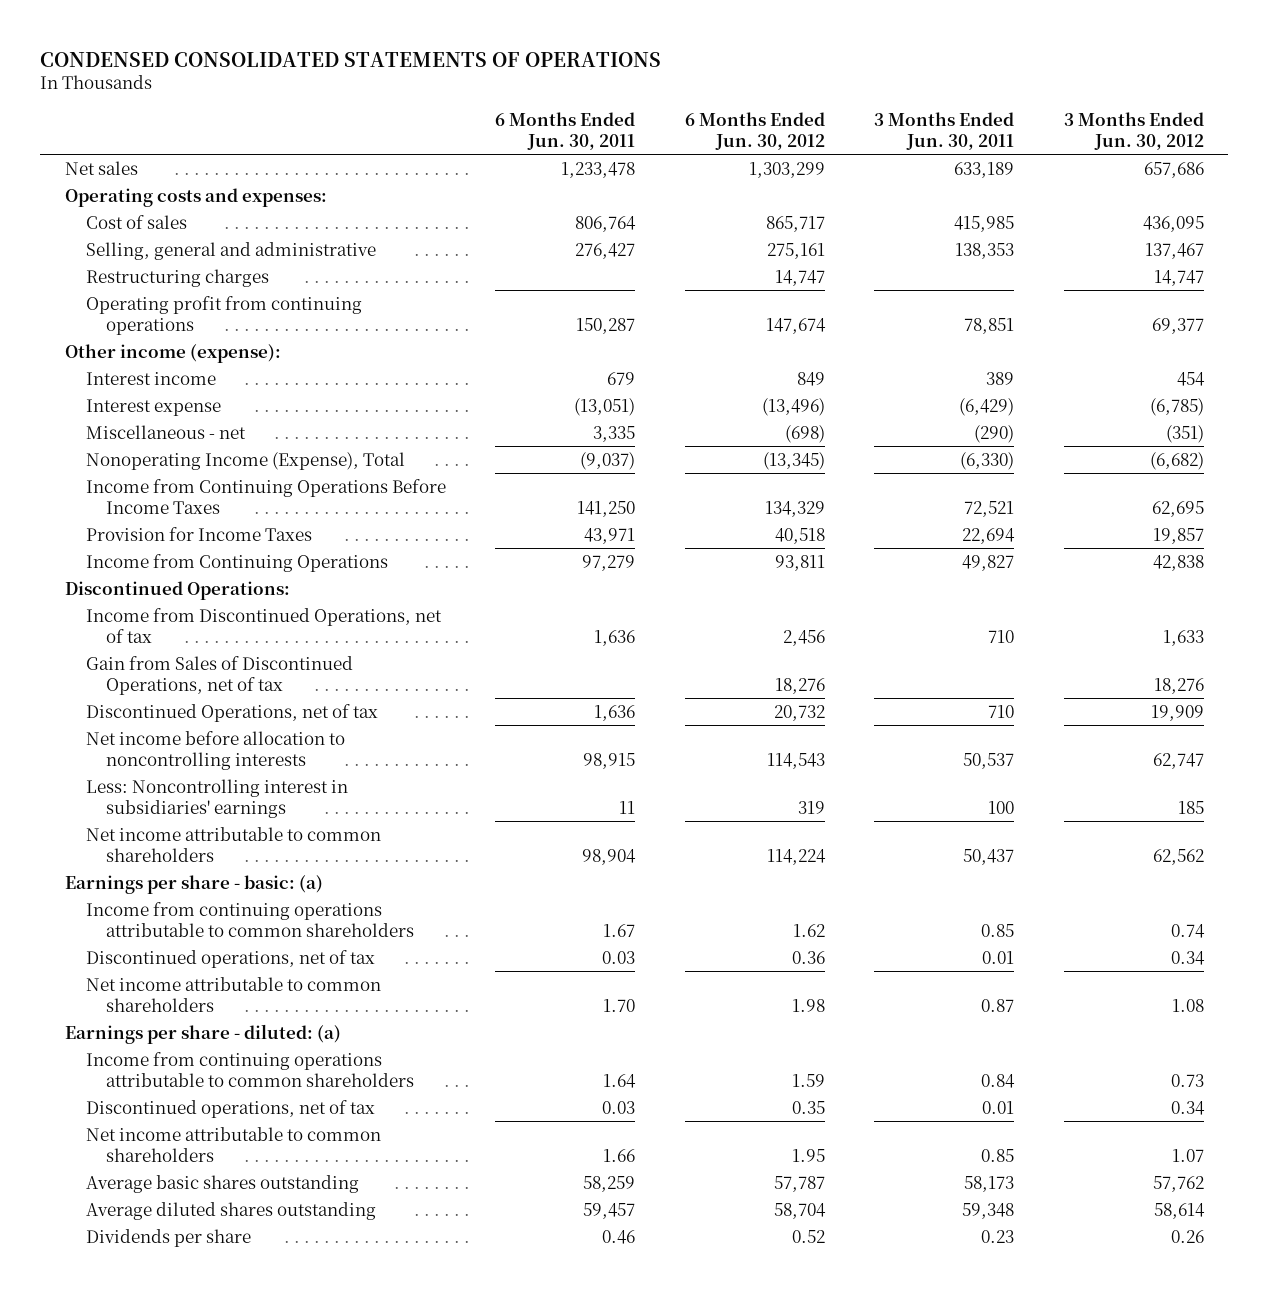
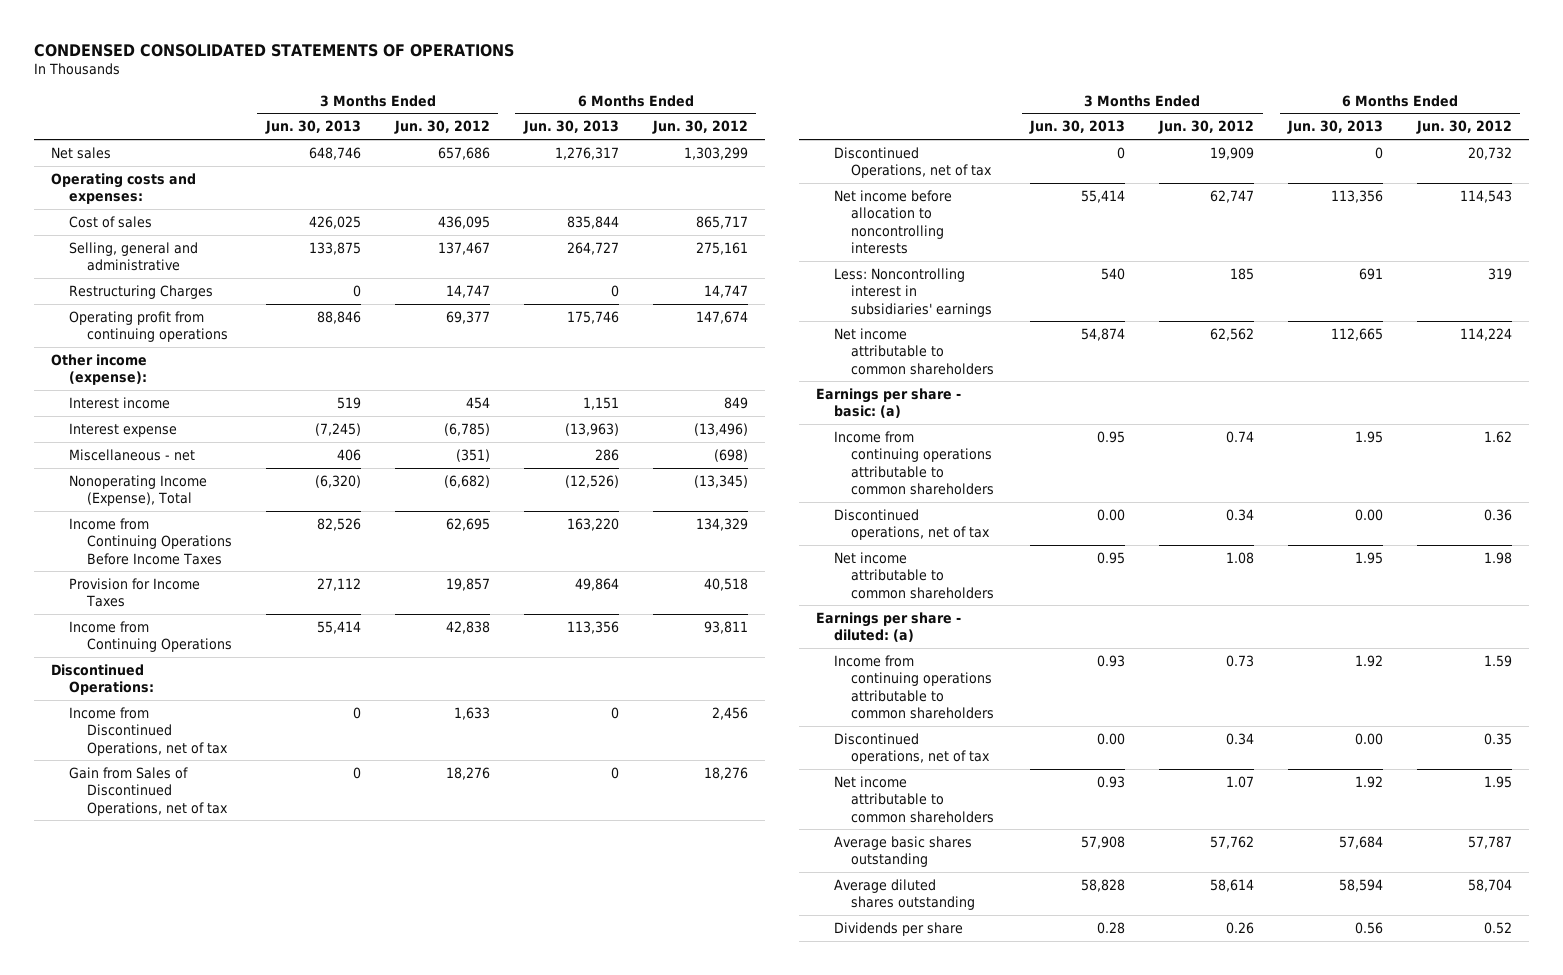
[495,111,636,151] 6 Months Ended Jun. 30, 2011 -> none
[874,111,1015,151] 3 Months Ended Jun. 30, 2011 -> none
none -> [264,120,361,135] Jun. 30, 2013
none -> [522,120,619,135] Jun. 30, 2013
[85,268,269,287] Restructuring charges -> [69,284,214,299] Restructuring Charges

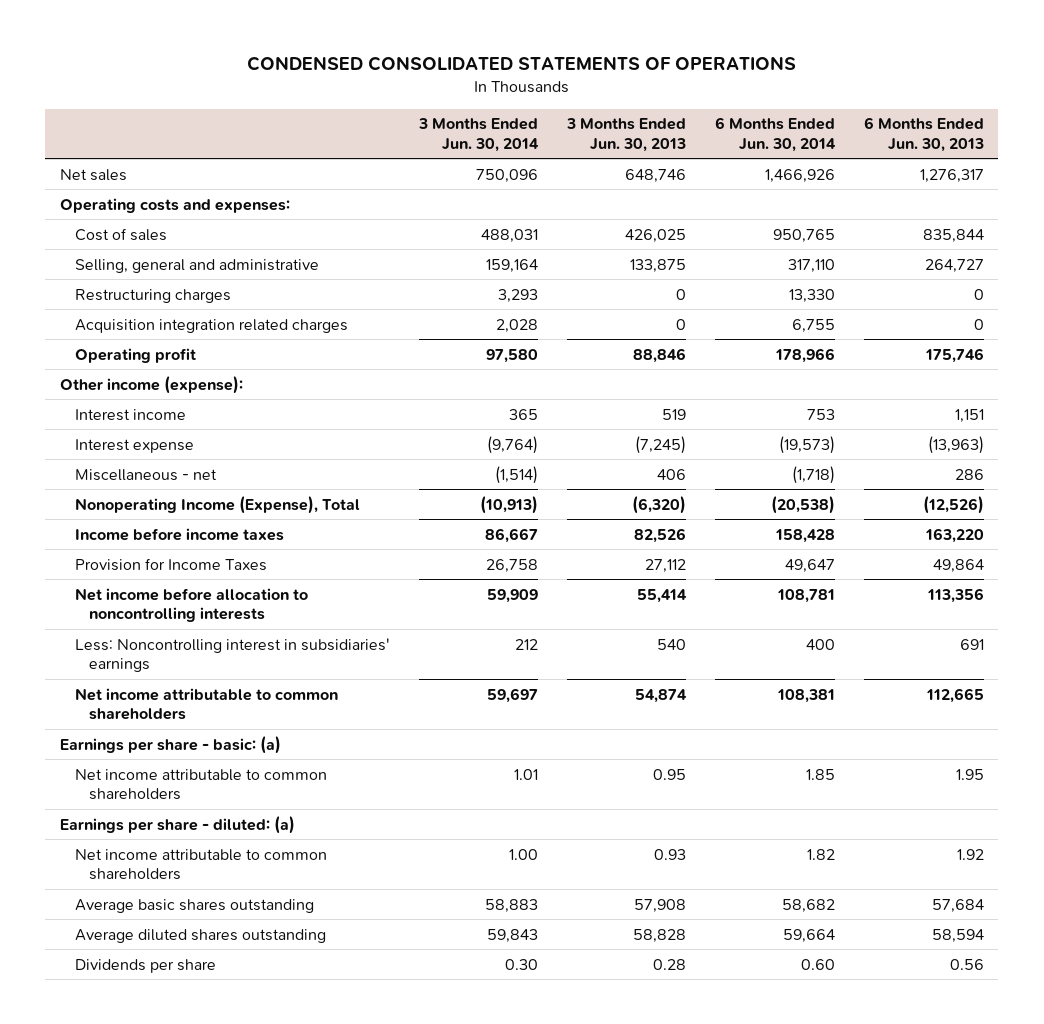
[393,120,490,135] Jun. 30, 2012 -> none
[651,120,748,135] Jun. 30, 2012 -> none
none -> [417,118,539,152] 3 Months Ended Jun. 30, 2014
none -> [714,117,836,152] 6 Months Ended Jun. 30, 2014
[69,284,214,299] Restructuring Charges -> [74,288,231,303] Restructuring charges
none -> [74,318,348,333] Acquisition integration related charges
[69,310,229,343] Operating profit from continuing operations -> [74,347,196,363] Operating profit
[69,517,233,565] Income from Continuing Operations Before Income Taxes -> [74,527,284,541] Income before income taxes
[69,620,233,653] Income from Continuing Operations -> none
[51,663,155,696] Discontinued Operations: -> none
[69,706,229,756] Income from Discontinued Operations, net of tax -> none
[69,766,229,816] Gain from Sales of Discontinued Operations, net of tax -> none
[833,146,993,179] Discontinued Operations, net of tax -> none
[833,430,995,495] Income from continuing operations attributable to common shareholders -> none
[833,508,991,541] Discontinued operations, net of tax -> none
[833,654,995,719] Income from continuing operations attributable to common shareholders -> none
[833,732,991,765] Discontinued operations, net of tax -> none

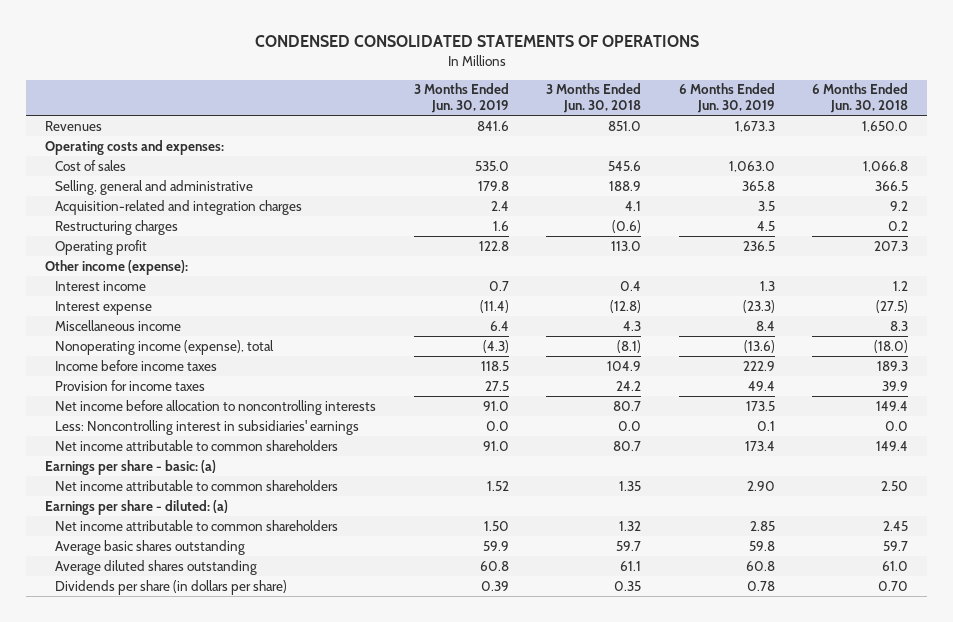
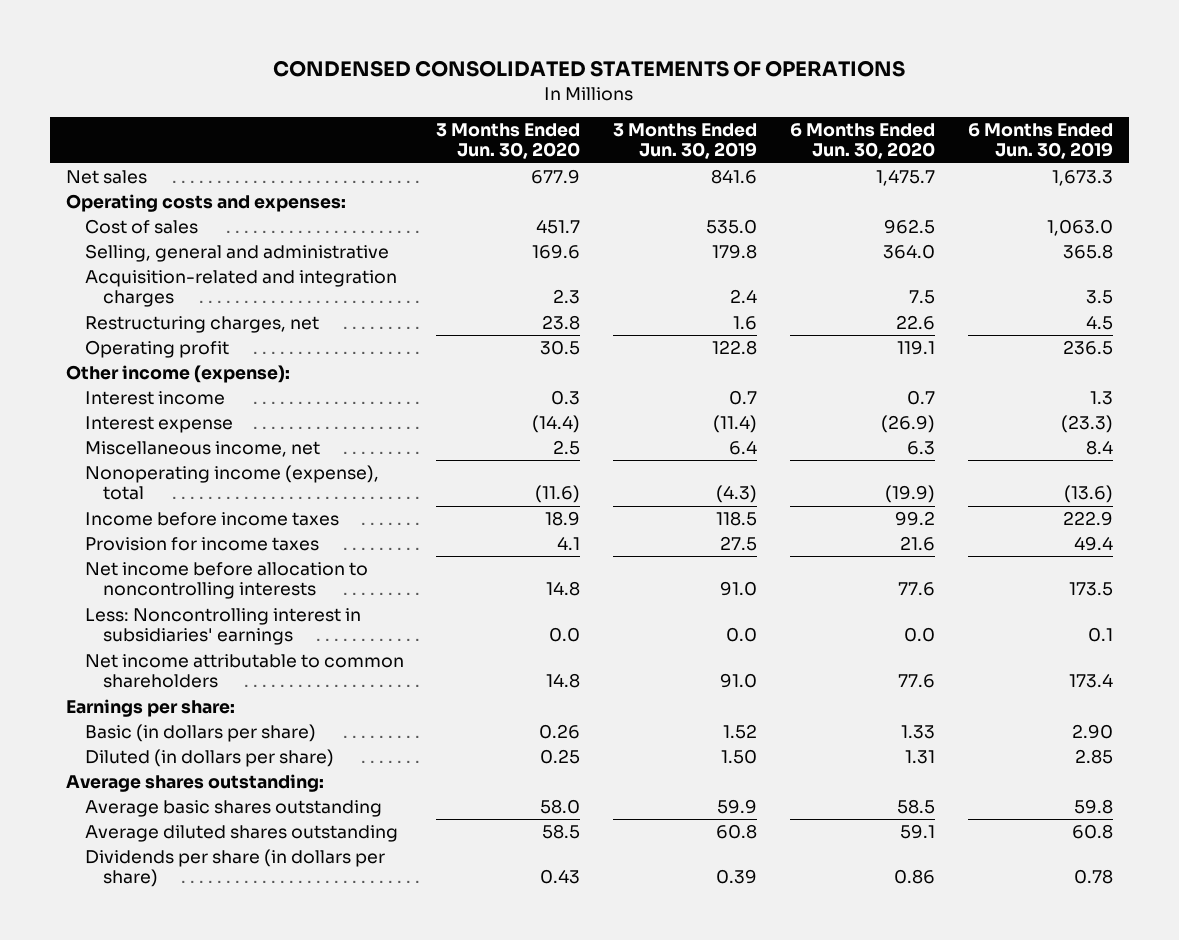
[546,83,642,114] 3 Months Ended Jun. 30, 2018 -> none
[812,83,909,114] 6 Months Ended Jun. 30, 2018 -> none
none -> [436,123,581,160] 3 Months Ended Jun. 30, 2020
none -> [789,123,935,160] 6 Months Ended Jun. 30, 2020
[44,120,102,131] Revenues -> [65,169,147,184] Net sales
[55,219,179,235] Restructuring charges -> [84,315,319,333] Restructuring charges, net
[55,319,182,331] Miscellaneous income -> [84,440,320,457] Miscellaneous income, net
[44,499,228,515] Earnings per share - diluted: (a) -> none
[44,459,216,475] Earnings per share - basic: (a) -> [65,698,235,717] Earnings per share:
[55,479,339,491] Net income attributable to common shareholders -> [84,723,316,742] Basic (in dollars per share)
[55,519,339,531] Net income attributable to common shareholders -> [84,748,334,767] Diluted (in dollars per share)
none -> [65,773,324,792] Average shares outstanding:

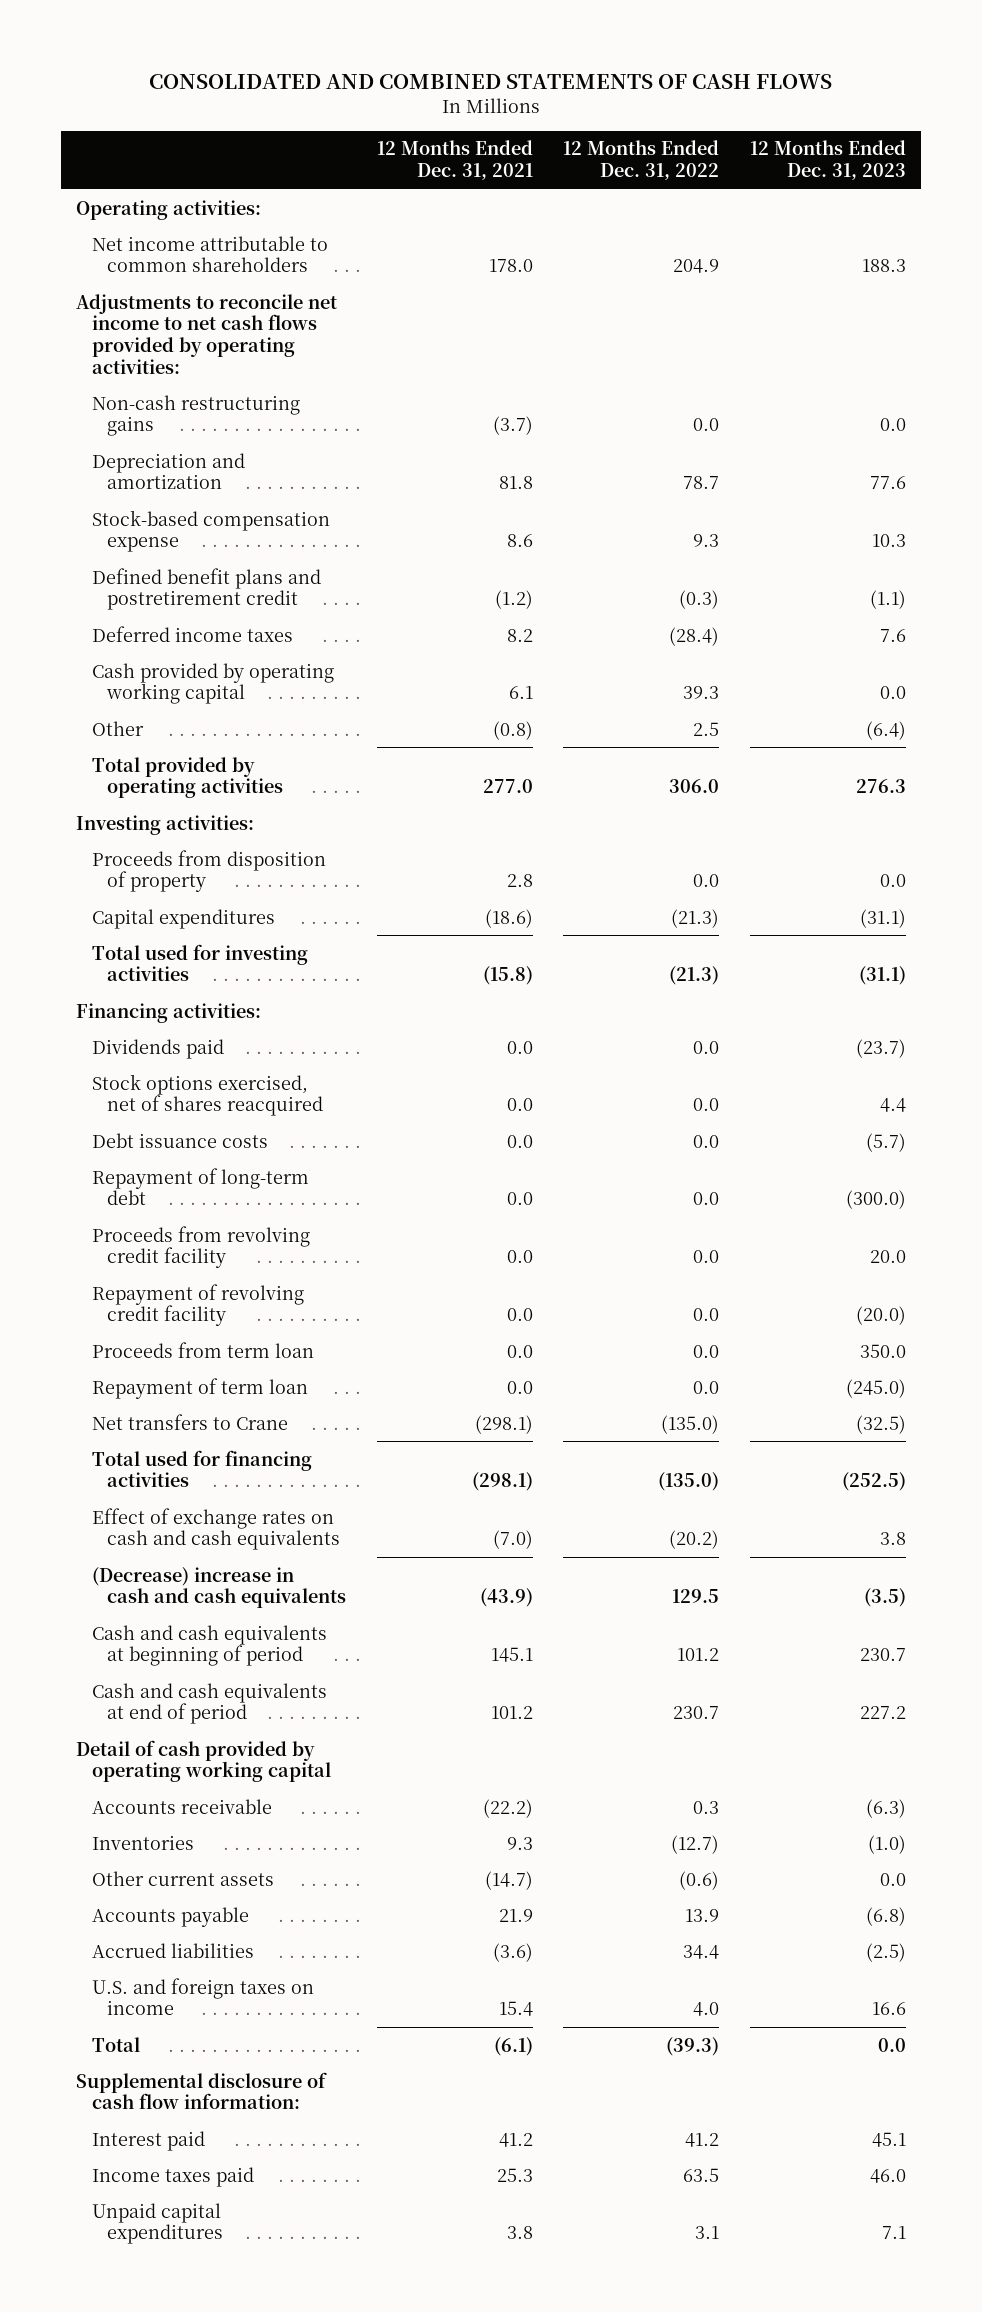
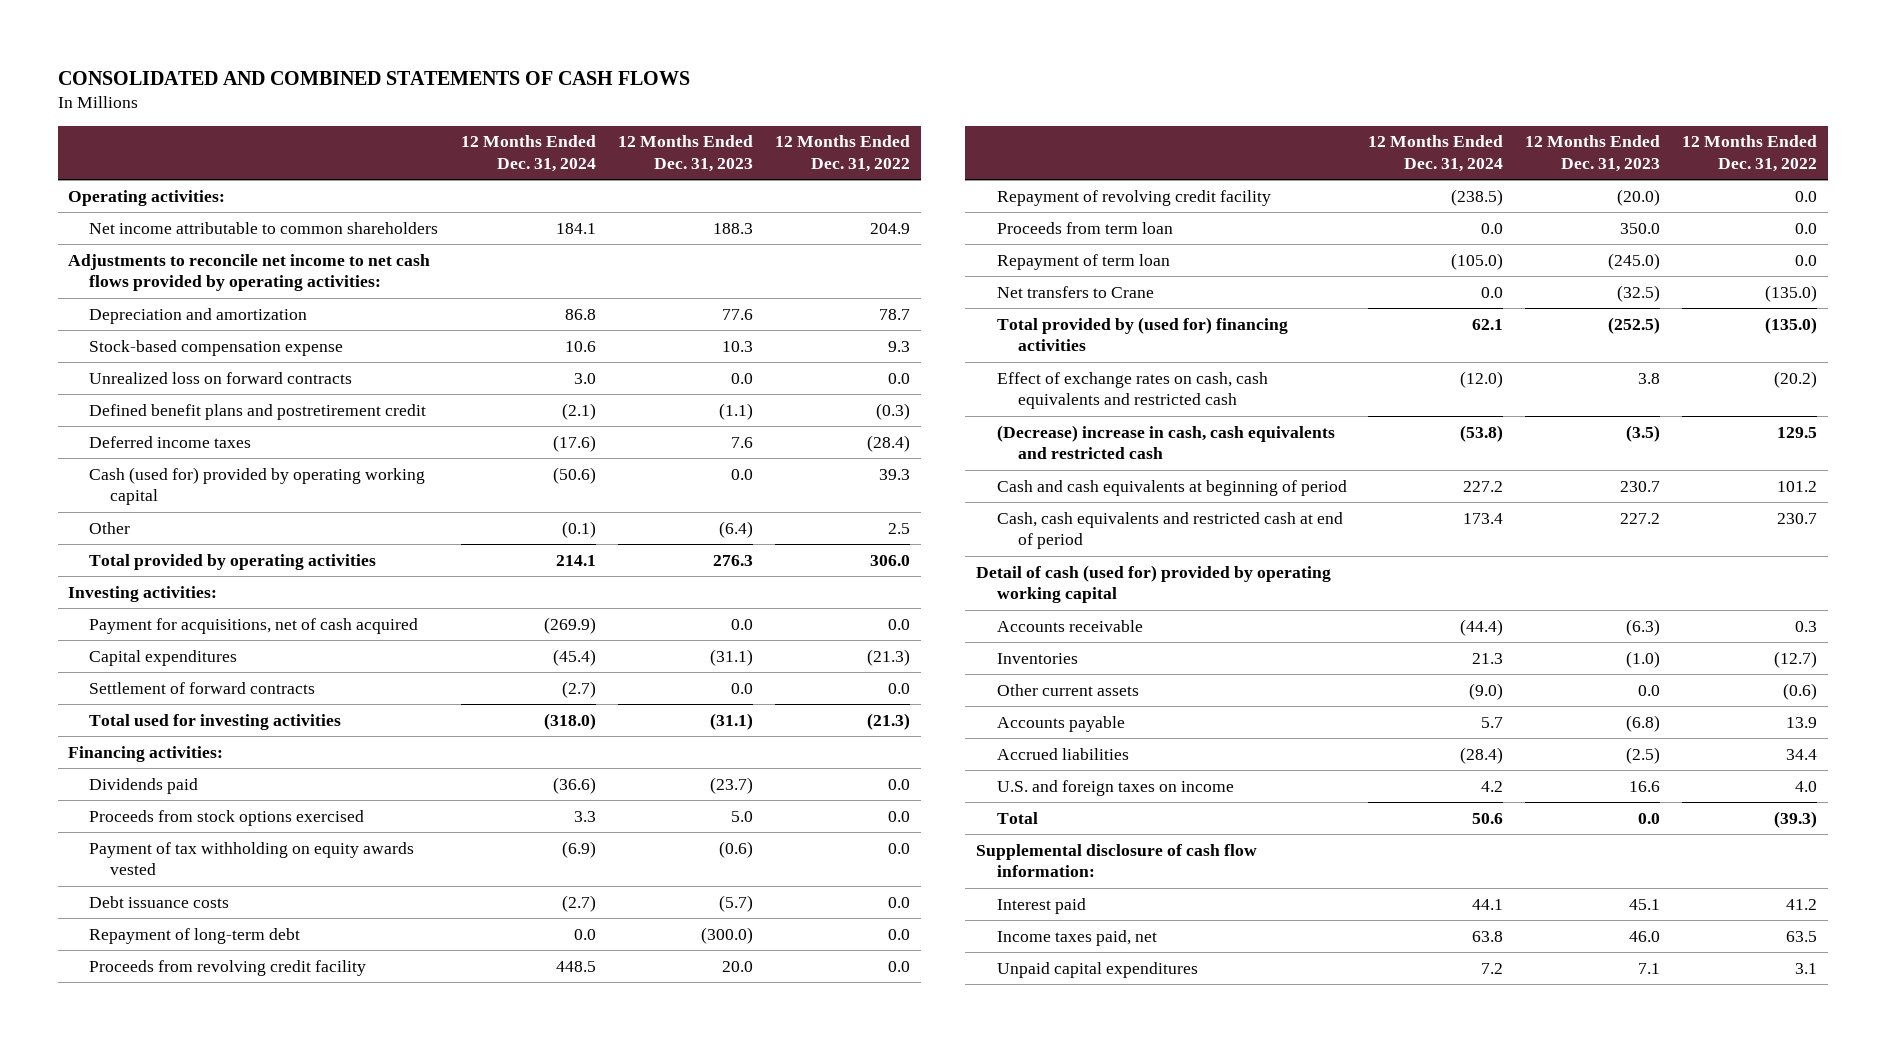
[376,140,533,181] 12 Months Ended Dec. 31, 2021 -> none
none -> [461,135,597,173] 12 Months Ended Dec. 31, 2024
[91,394,300,437] Non-cash restructuring gains -> none
none -> [89,371,353,384] Unrealized loss on forward contracts
[91,662,334,705] Cash provided by operating working capital -> [89,466,426,506] Cash (used for) provided by operating working capital
[91,849,326,893] Proceeds from disposition of property -> none
none -> [89,617,419,634] Payment for acquisitions, net of cash acquired
none -> [89,681,316,694] Settlement of forward contracts
[91,1073,324,1117] Stock options exercised, net of shares reacquired -> [89,809,365,826] Proceeds from stock options exercised
[879,1098,906,1113] 4.4 -> [731,810,754,822] 5.0
none -> [89,841,415,876] Payment of tax withholding on equity awards vested
[91,1449,312,1488] Total used for financing activities -> [996,316,1288,352] Total provided by (used for) financing activities
[91,1507,341,1551] Effect of exchange rates on cash and cash equivalents -> [996,371,1268,410] Effect of exchange rates on cash, cash equivalents and restricted cash
[91,1566,347,1609] (Decrease) increase in cash and cash equivalents -> [996,424,1335,460] (Decrease) increase in cash, cash equivalents and restricted cash
[91,1682,327,1725] Cash and cash equivalents at end of period -> [996,511,1343,550] Cash, cash equivalents and restricted cash at end of period
[76,1739,331,1783] Detail of cash provided by operating working capital -> [975,564,1331,604] Detail of cash (used for) provided by operating working capital
[91,2166,254,2187] Income taxes paid -> [996,929,1157,946] Income taxes paid, net

